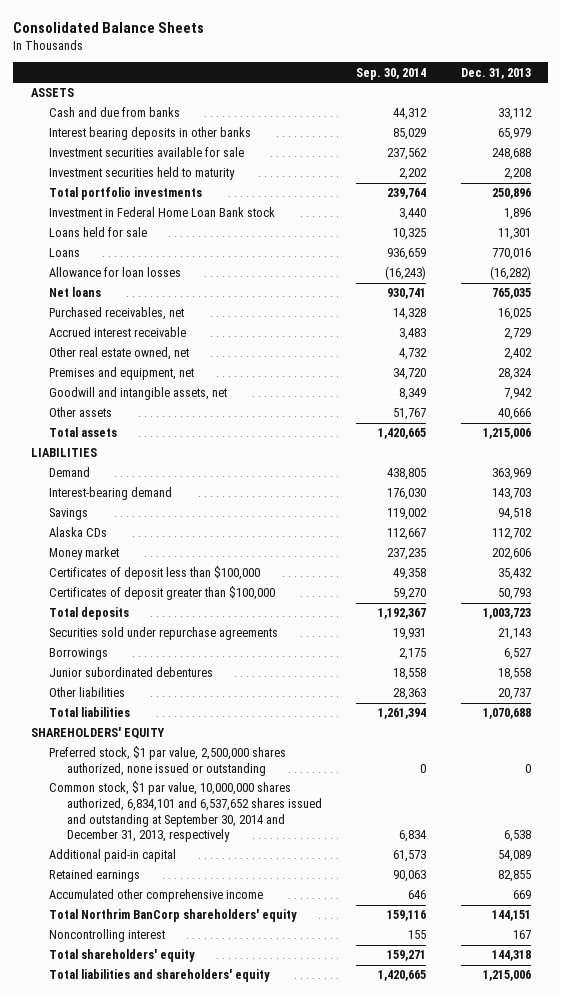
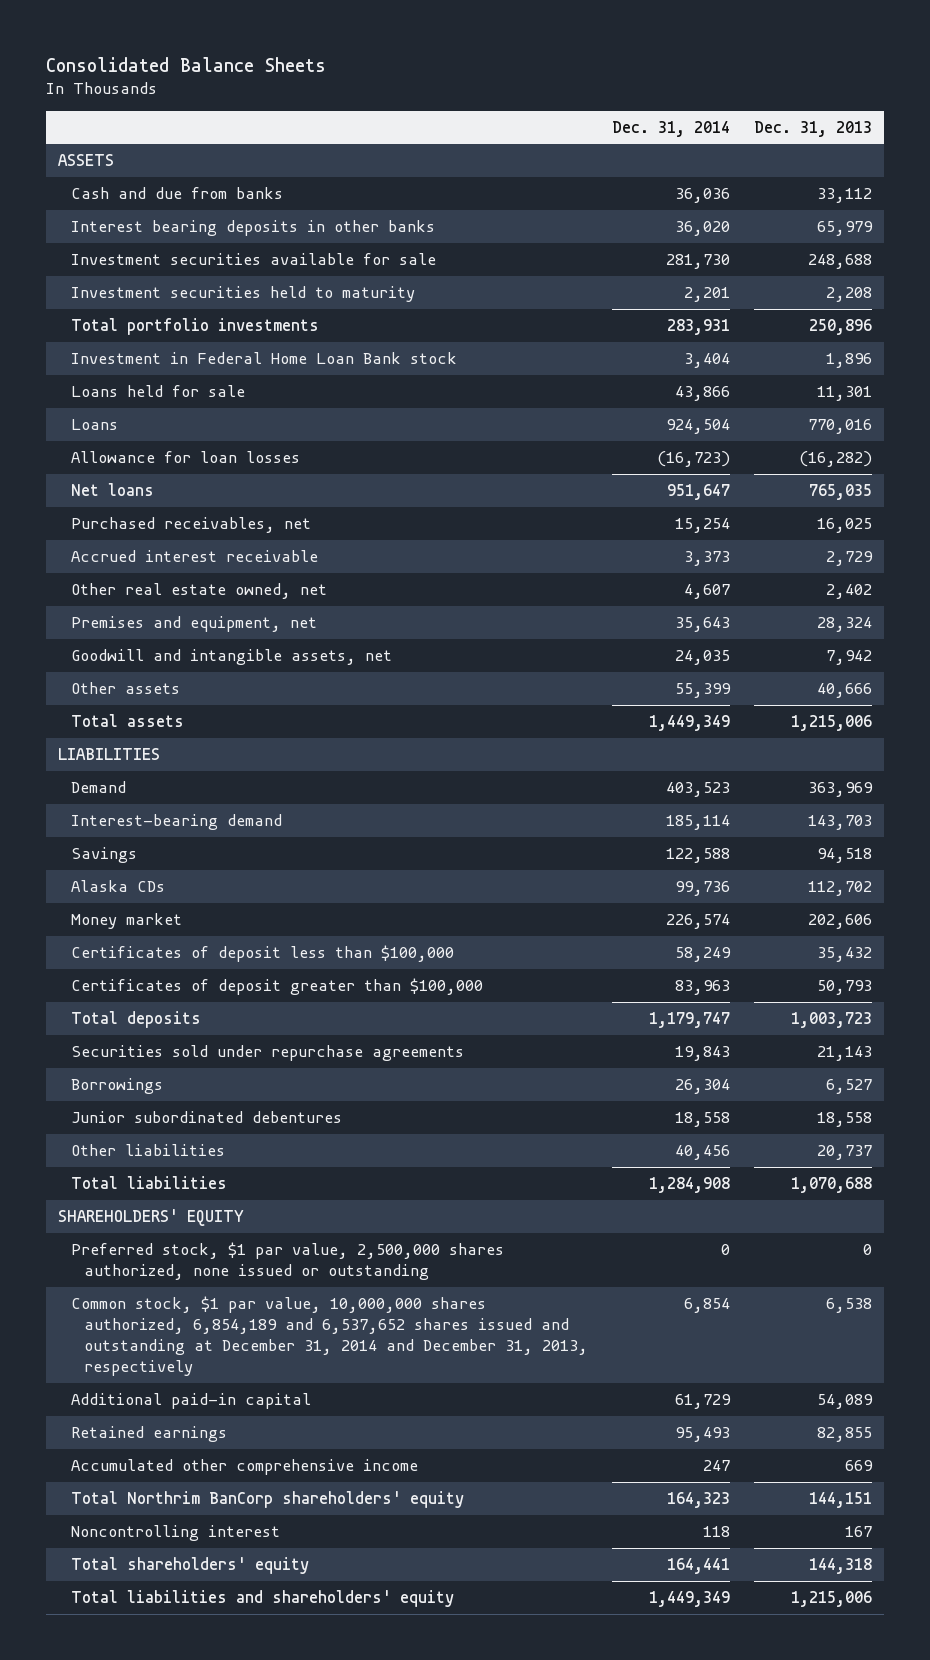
[356,67,427,80] Sep. 30, 2014 -> none
none -> [612,120,731,137] Dec. 31, 2014
[48,781,322,843] Common stock, $1 par value, 10,000,000 shares authorized, 6,834,101 and 6,537,652 shares issued and outstanding at September 30, 2014 and December 31, 2013, respectively -> [71,1295,589,1377] Common stock, $1 par value, 10,000,000 shares authorized, 6,854,189 and 6,537,652 shares issued and outstanding at December 31, 2014 and December 31, 2013, respectively

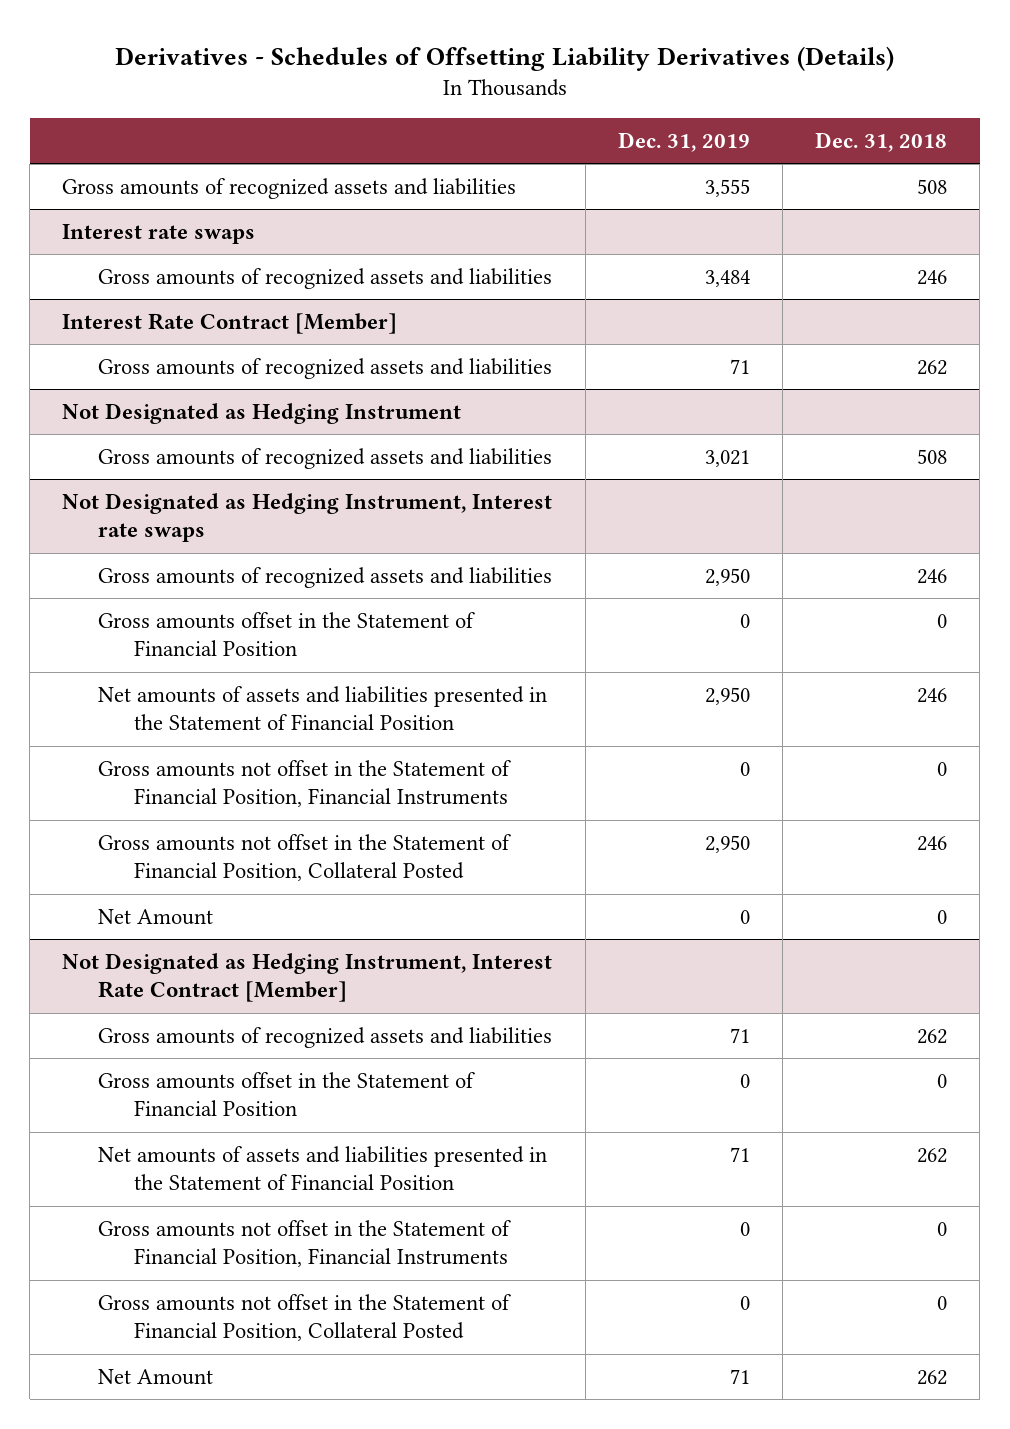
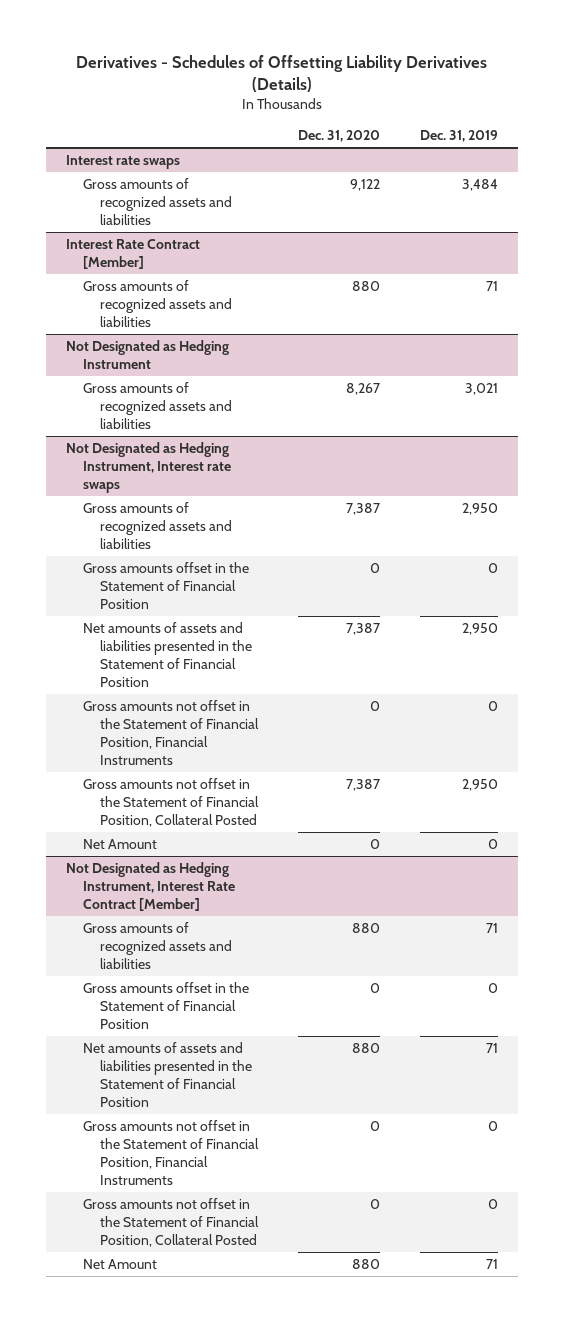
[815,131,948,152] Dec. 31, 2018 -> none
none -> [297,130,380,143] Dec. 31, 2020
[62,178,517,200] Gross amounts of recognized assets and liabilities -> none

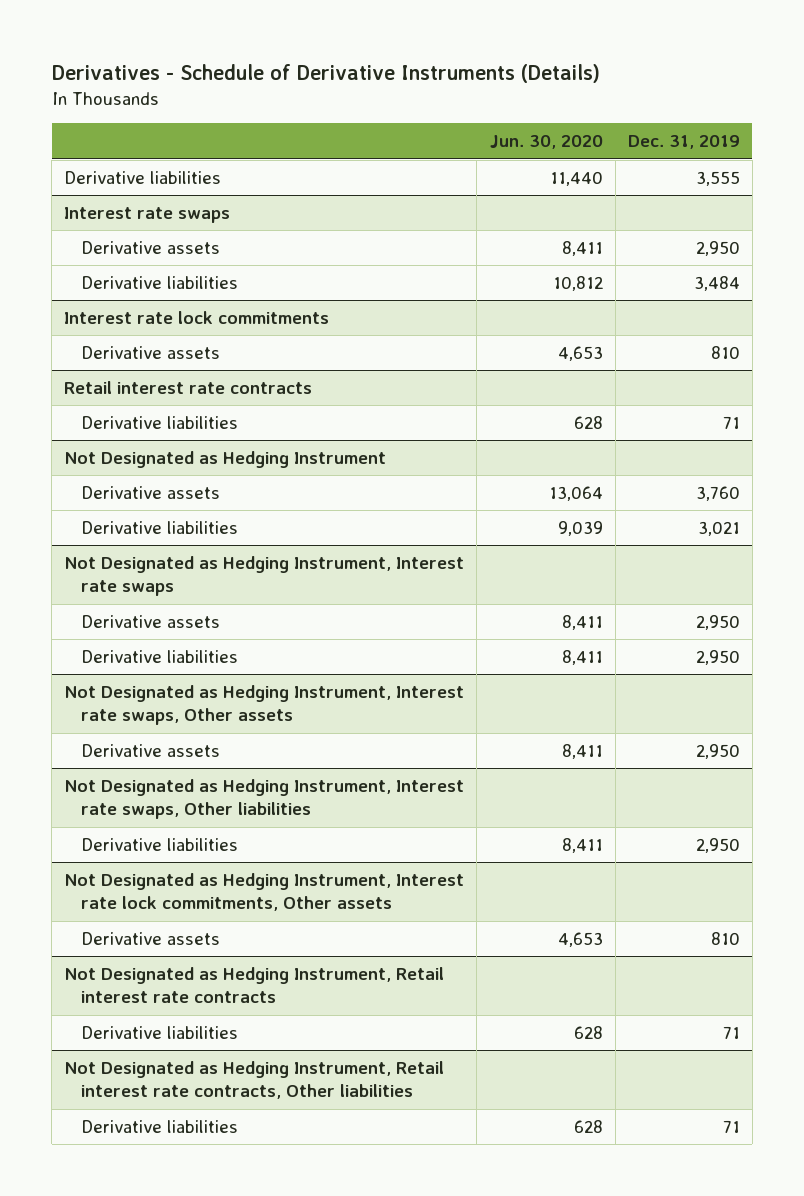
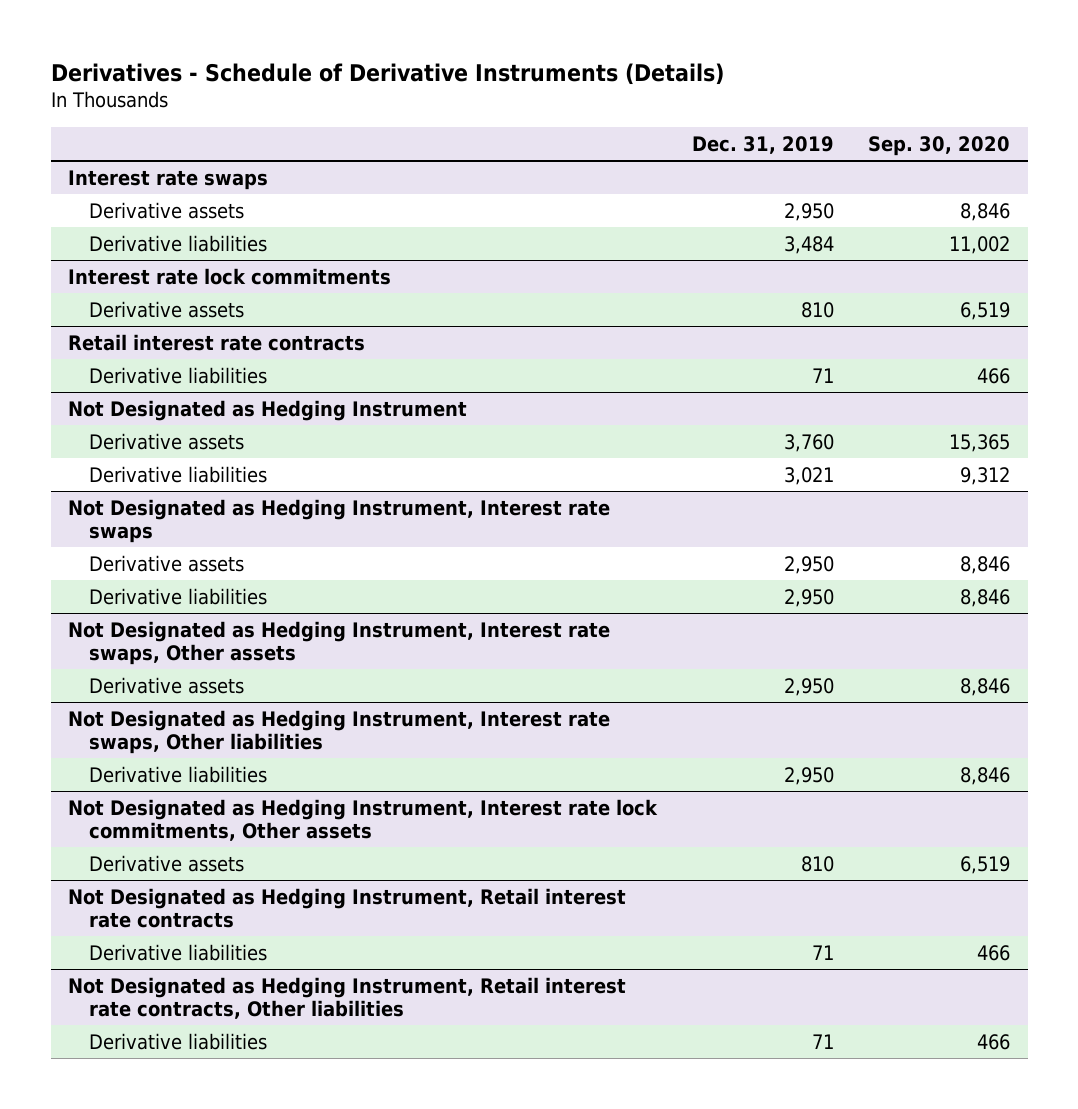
[489,135,603,150] Jun. 30, 2020 -> none
none -> [868,135,1011,156] Sep. 30, 2020
[64,170,222,184] Derivative liabilities -> none

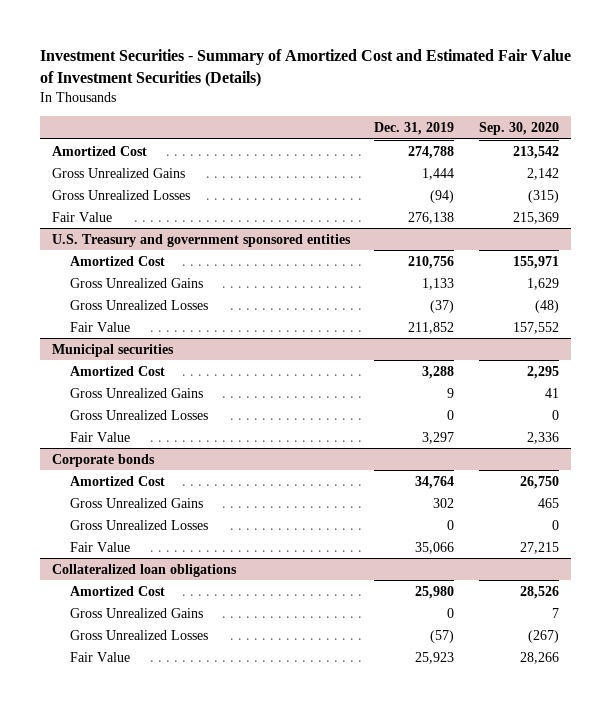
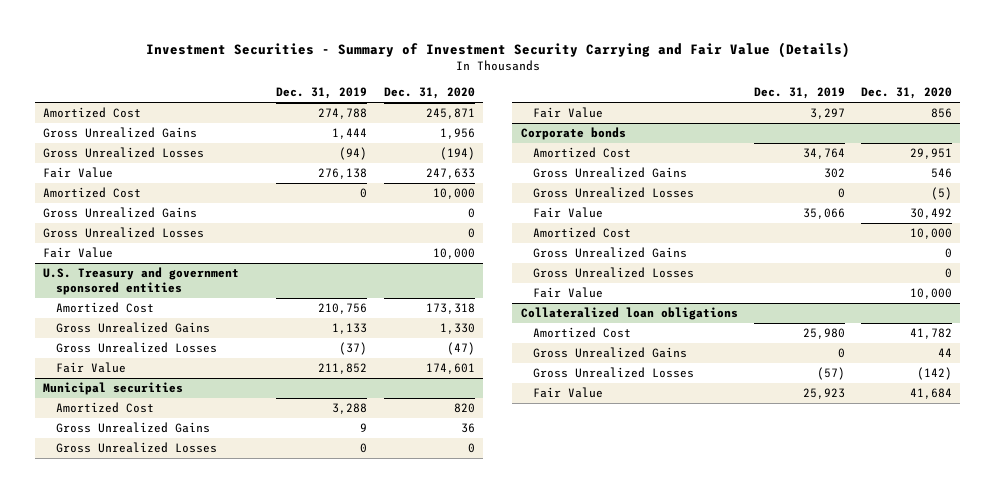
[39,49,571,88] Investment Securities - Summary of Amortized Cost and Estimated Fair Value of Investment Securities (Details) -> [145,41,850,58] Investment Securities - Summary of Investment Security Carrying and Fair Value (Details)
[478,122,559,136] Sep. 30, 2020 -> none
none -> [383,86,475,99] Dec. 31, 2020
none -> [43,187,142,199] Amortized Cost
none -> [43,207,198,219] Gross Unrealized Gains
none -> [43,227,205,239] Gross Unrealized Losses
none -> [43,247,114,259] Fair Value
none -> [533,227,632,239] Amortized Cost
none -> [533,247,688,259] Gross Unrealized Gains
none -> [533,267,695,279] Gross Unrealized Losses
none -> [533,287,604,299] Fair Value

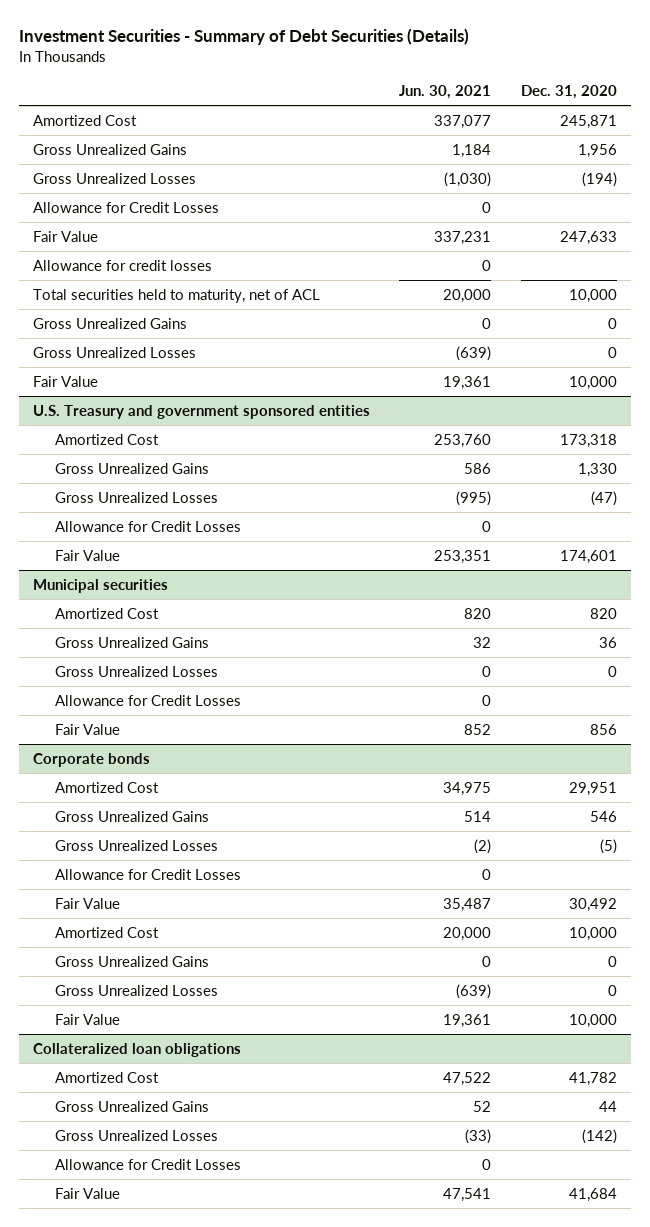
[145,41,850,58] Investment Securities - Summary of Investment Security Carrying and Fair Value (Details) -> [18,27,469,45] Investment Securities - Summary of Debt Securities (Details)
[276,86,368,99] Dec. 31, 2019 -> none
none -> [399,85,492,100] Jun. 30, 2021
none -> [33,201,220,213] Allowance for Credit Losses
[43,187,142,199] Amortized Cost -> none
none -> [33,259,213,271] Allowance for credit losses
none -> [33,288,321,303] Total securities held to maturity, net of ACL
none -> [54,520,241,532] Allowance for Credit Losses
none -> [54,694,241,706] Allowance for Credit Losses
none -> [54,868,241,880] Allowance for Credit Losses
none -> [54,1158,241,1170] Allowance for Credit Losses

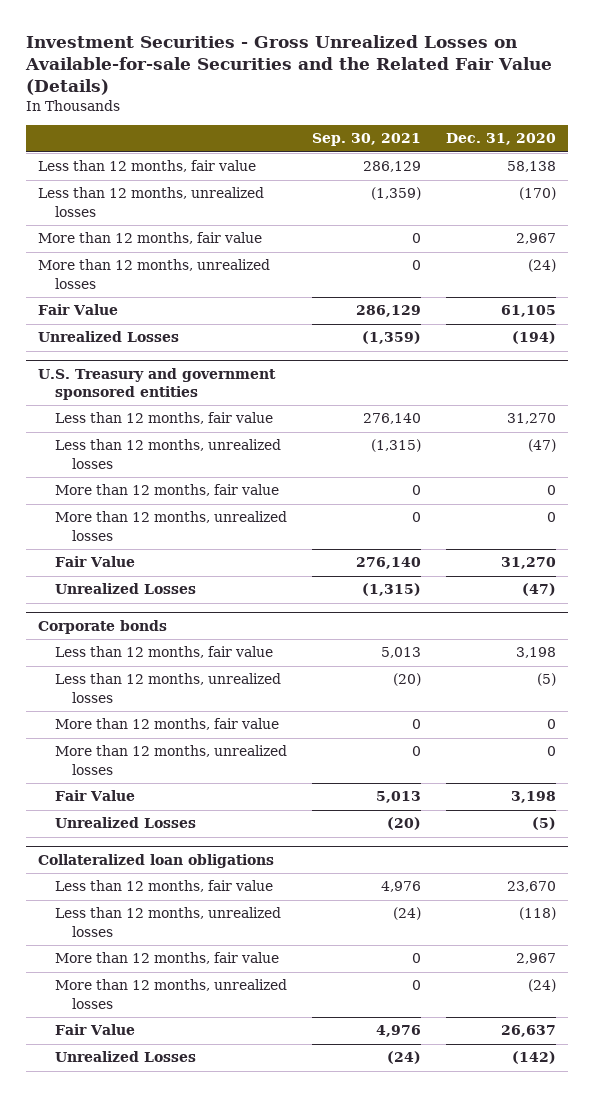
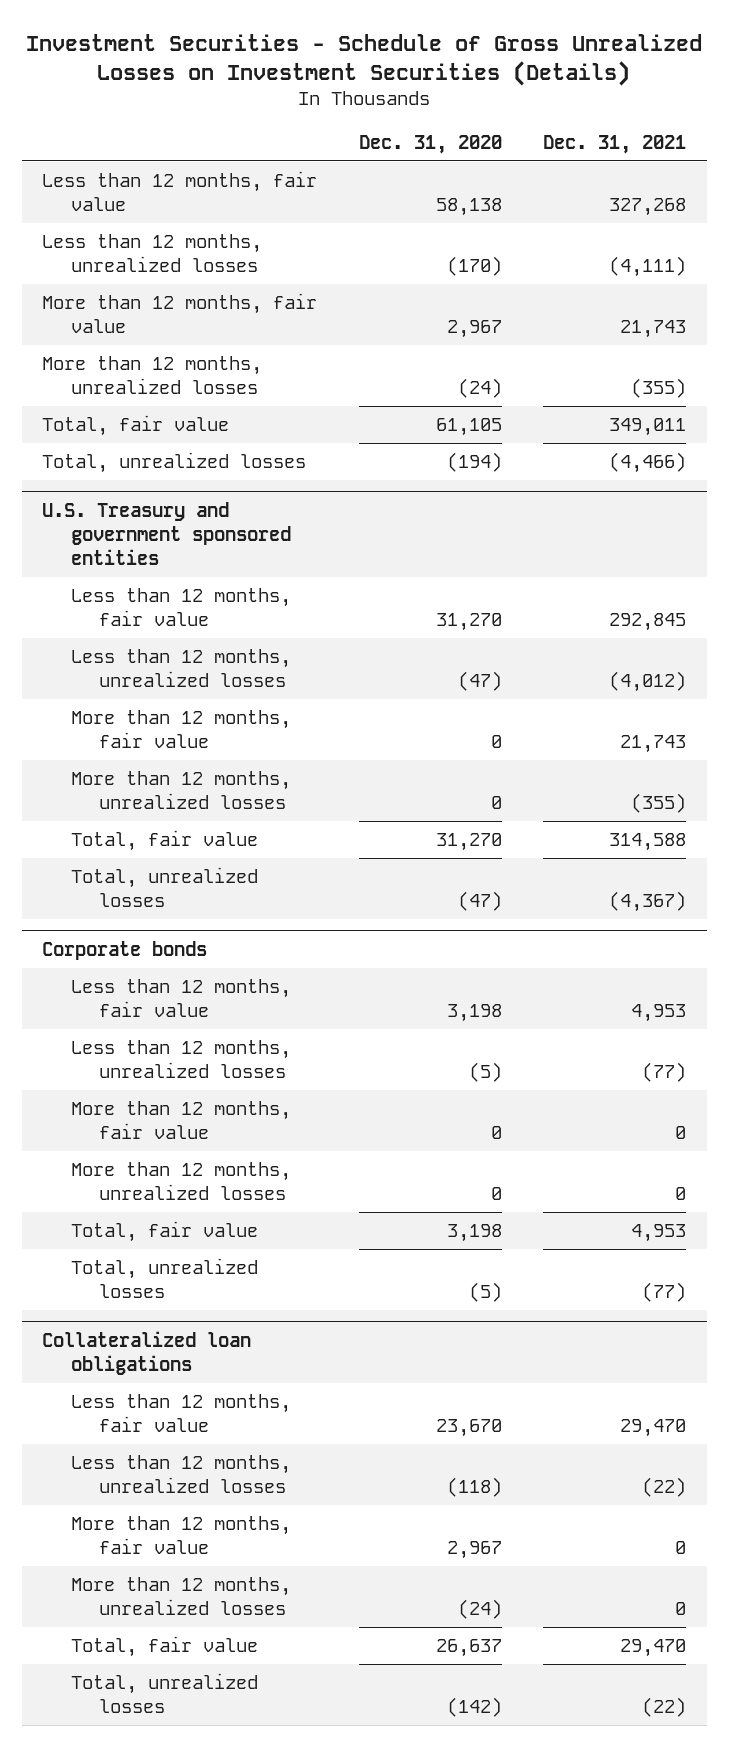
[24,34,552,95] Investment Securities - Gross Unrealized Losses on Available-for-sale Securities and the Related Fair Value (Details) -> [26,33,703,86] Investment Securities - Schedule of Gross Unrealized Losses on Investment Securities (Details)
[312,133,422,147] Sep. 30, 2021 -> none
none -> [543,134,687,154] Dec. 31, 2021
[38,304,119,316] Fair Value -> [42,415,230,437] Total, fair value
[38,331,180,343] Unrealized Losses -> [42,452,307,474] Total, unrealized losses
[55,556,136,568] Fair Value -> [70,830,258,852] Total, fair value
[55,583,197,595] Unrealized Losses -> [70,867,258,908] Total, unrealized losses
[55,790,136,802] Fair Value -> [70,1221,258,1243] Total, fair value
[55,817,197,829] Unrealized Losses -> [70,1258,258,1299] Total, unrealized losses
[55,1024,136,1036] Fair Value -> [70,1636,258,1658] Total, fair value
[55,1051,197,1063] Unrealized Losses -> [70,1673,258,1714] Total, unrealized losses

